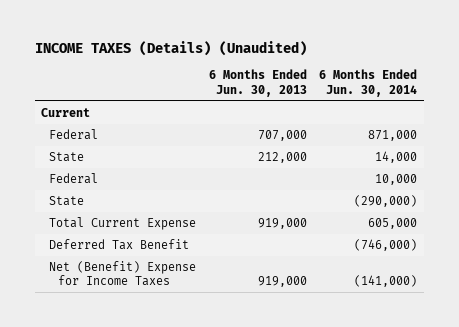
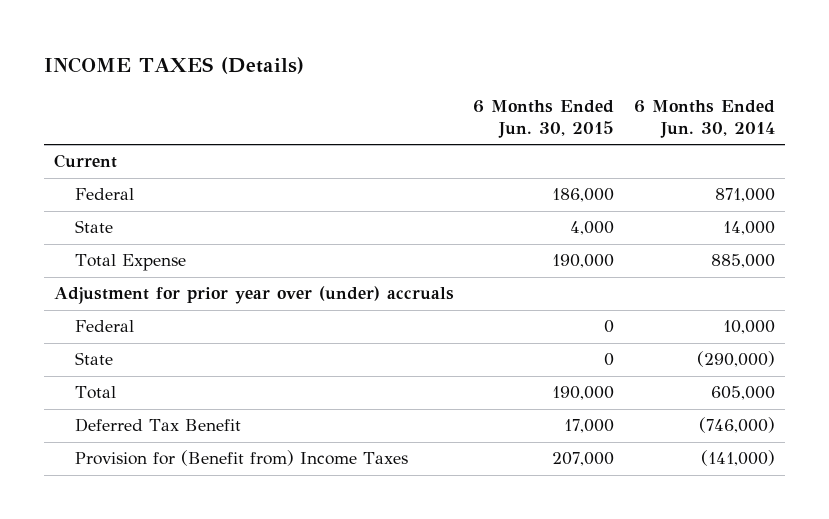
[34,40,307,56] INCOME TAXES (Details) (Unaudited) -> [44,56,305,74] INCOME TAXES (Details)
[208,69,307,97] 6 Months Ended Jun. 30, 2013 -> none
none -> [473,99,615,138] 6 Months Ended Jun. 30, 2015
none -> [74,254,186,272] Total Expense
none -> [53,286,454,305] Adjustment for prior year over (under) accruals
[49,217,197,231] Total Current Expense -> none
none -> [74,386,116,400] Total
[49,261,197,287] Net (Benefit) Expense for Income Taxes -> [74,450,408,467] Provision for (Benefit from) Income Taxes

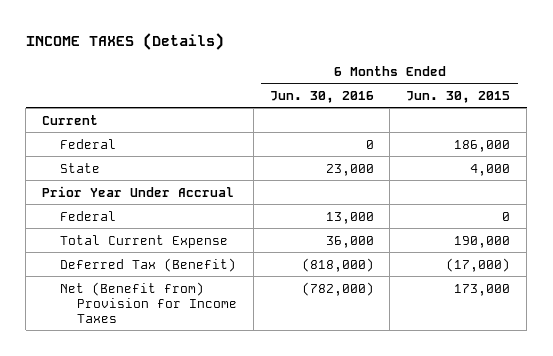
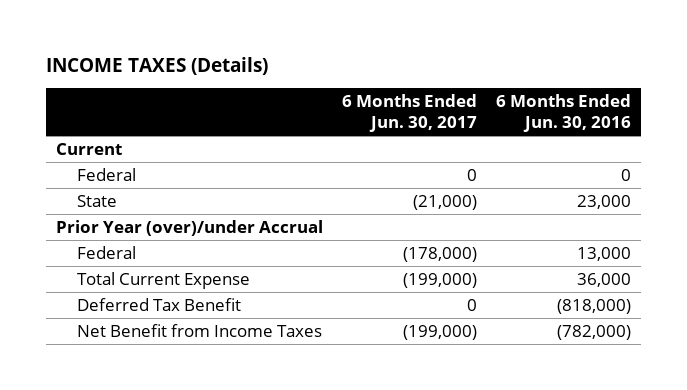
[406,90,511,103] Jun. 30, 2015 -> none
none -> [341,94,477,133] 6 Months Ended Jun. 30, 2017
[42,185,235,197] Prior Year Under Accrual -> [55,219,323,236] Prior Year (over)/under Accrual
[59,257,236,272] Deferred Tax (Benefit) -> [76,297,241,311] Deferred Tax Benefit
[59,281,237,323] Net (Benefit from) Provision for Income Taxes -> [76,323,322,337] Net Benefit from Income Taxes

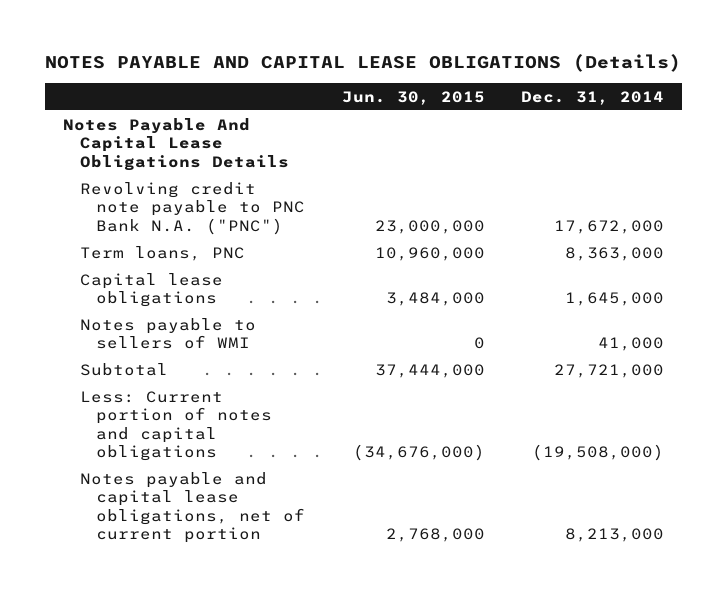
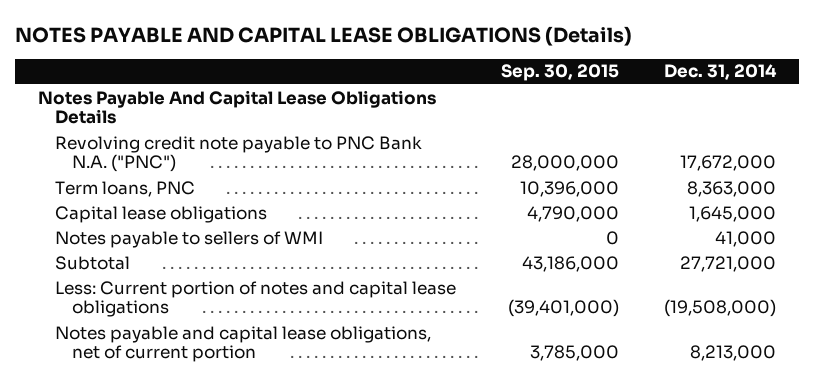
[341,90,485,105] Jun. 30, 2015 -> none
none -> [501,64,620,82] Sep. 30, 2015
[79,390,273,462] Less: Current portion of notes and capital obligations -> [54,280,456,318] Less: Current portion of notes and capital lease obligations

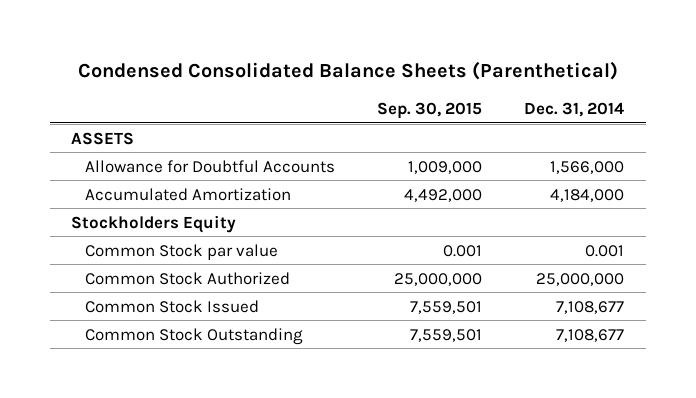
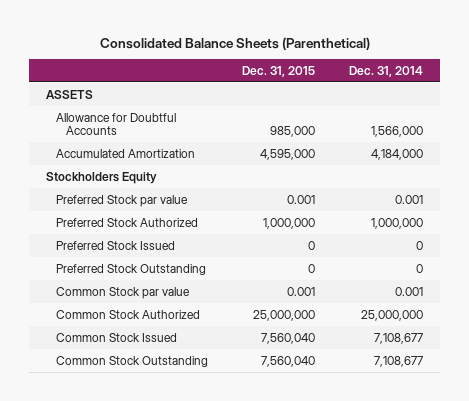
[77,60,618,80] Condensed Consolidated Balance Sheets (Parenthetical) -> [99,36,370,50] Consolidated Balance Sheets (Parenthetical)
[377,101,483,119] Sep. 30, 2015 -> none
none -> [242,66,316,78] Dec. 31, 2015
none -> [56,194,189,207] Preferred Stock par value
none -> [56,217,199,227] Preferred Stock Authorized
none -> [56,240,176,250] Preferred Stock Issued
none -> [56,263,207,275] Preferred Stock Outstanding

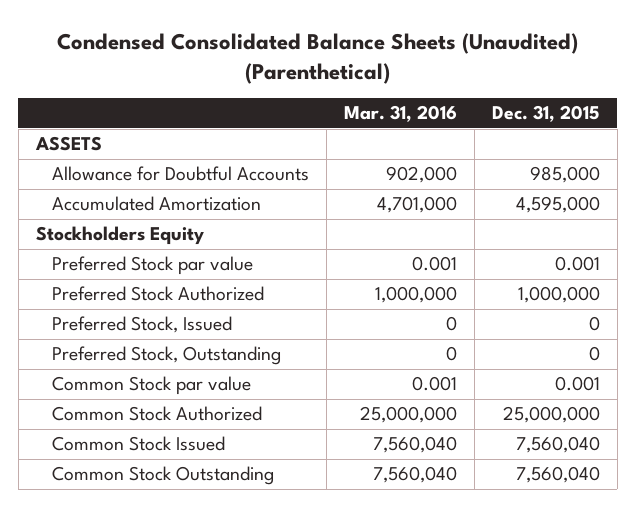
[99,36,370,50] Consolidated Balance Sheets (Parenthetical) -> [56,32,578,84] Condensed Consolidated Balance Sheets (Unaudited) (Parenthetical)
[349,66,424,78] Dec. 31, 2014 -> none
none -> [343,105,457,123] Mar. 31, 2016
[56,240,176,250] Preferred Stock Issued -> [51,316,232,334] Preferred Stock, Issued
[56,263,207,275] Preferred Stock Outstanding -> [51,346,281,366] Preferred Stock, Outstanding

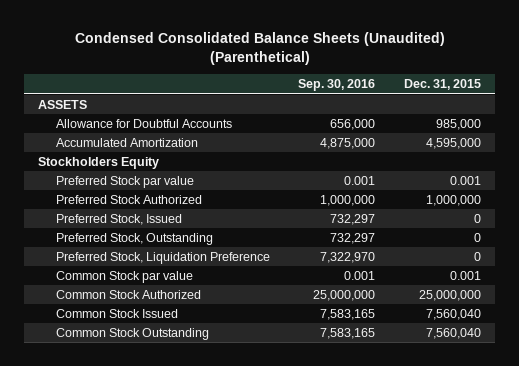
[343,105,457,123] Mar. 31, 2016 -> none
none -> [298,79,376,92] Sep. 30, 2016
none -> [55,251,270,264] Preferred Stock, Liquidation Preference

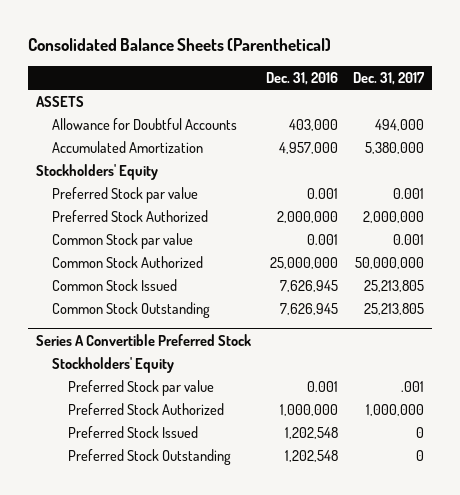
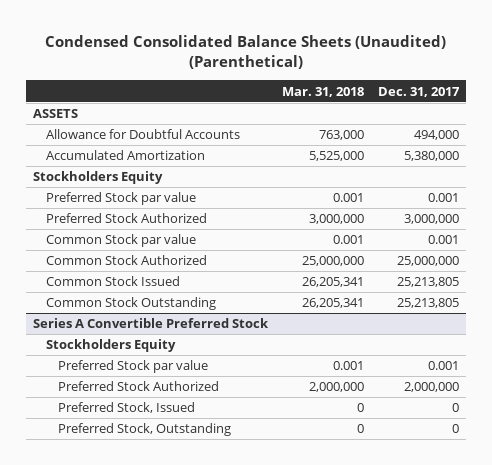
[28,38,332,52] Consolidated Balance Sheets (Parenthetical) -> [44,34,446,70] Condensed Consolidated Balance Sheets (Unaudited) (Parenthetical)
[266,71,339,85] Dec. 31, 2016 -> none
none -> [281,86,364,97] Mar. 31, 2018
[35,164,158,181] Stockholders' Equity -> [33,171,164,185] Stockholders Equity
[363,211,425,224] 2,000,000 -> [403,214,459,225] 3,000,000
[355,257,425,270] 50,000,000 -> [396,256,459,267] 25,000,000
[51,357,174,374] Stockholders' Equity -> [45,339,176,353] Stockholders Equity
[401,381,425,393] .001 -> [427,361,459,371] 0.001
[366,404,425,417] 1,000,000 -> [403,382,459,393] 2,000,000
[68,426,199,439] Preferred Stock Issued -> [58,402,196,414] Preferred Stock, Issued
[68,449,232,466] Preferred Stock Outstanding -> [58,423,232,437] Preferred Stock, Outstanding

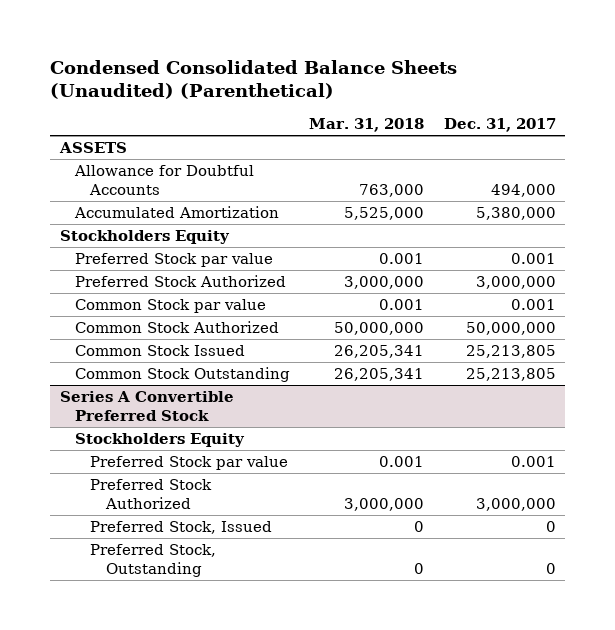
[301,256,364,267] 25,000,000 -> [334,322,425,336] 50,000,000
[396,256,459,267] 25,000,000 -> [465,322,556,336] 50,000,000
[308,382,364,393] 2,000,000 -> [344,497,425,511] 3,000,000
[403,382,459,393] 2,000,000 -> [475,497,556,511] 3,000,000

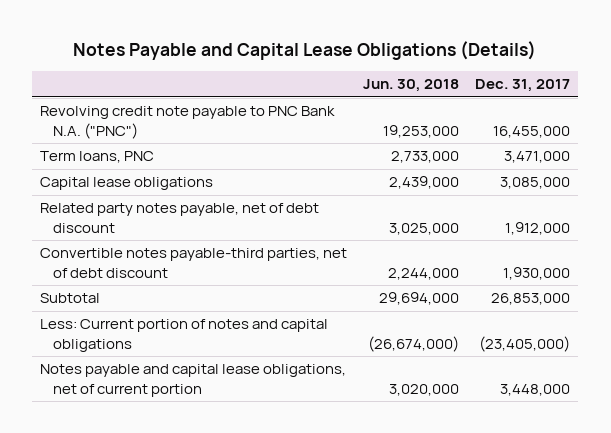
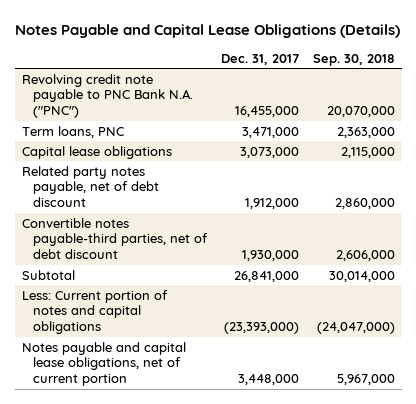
[363,79,460,93] Jun. 30, 2018 -> none
none -> [312,53,395,66] Sep. 30, 2018
[500,177,571,190] 3,085,000 -> [240,146,300,158] 3,073,000
[491,293,571,306] 26,853,000 -> [234,270,300,282] 26,841,000
[479,335,571,352] (23,405,000) -> [224,321,300,334] (23,393,000)

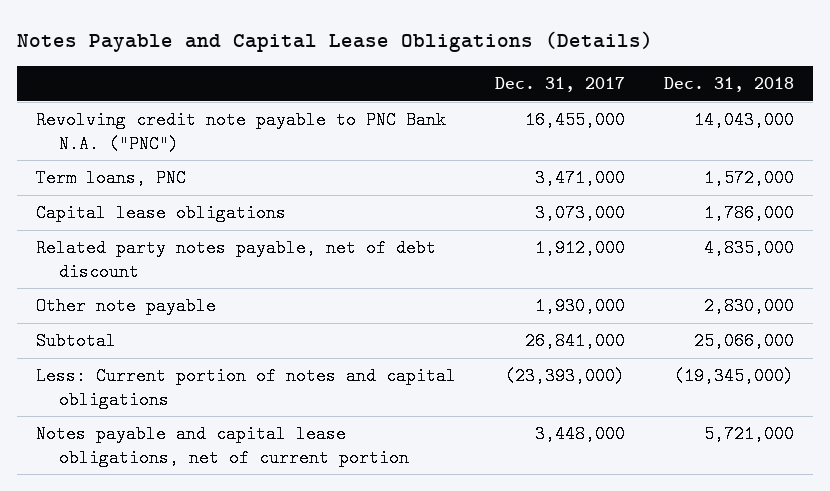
[312,53,395,66] Sep. 30, 2018 -> none
none -> [663,76,794,92] Dec. 31, 2018
[21,217,209,259] Convertible notes payable-third parties, net of debt discount -> [36,297,217,316] Other note payable

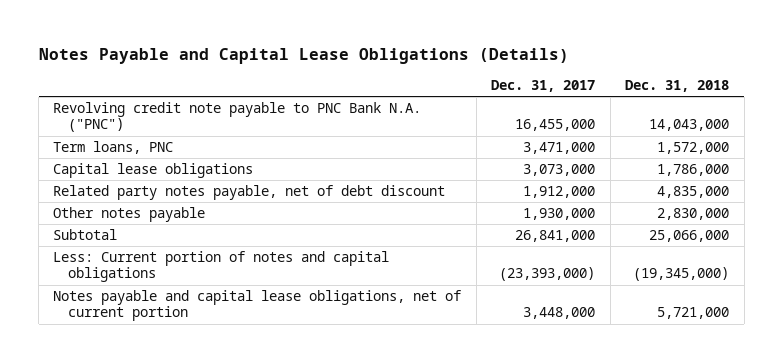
[36,297,217,316] Other note payable -> [53,207,206,223] Other notes payable

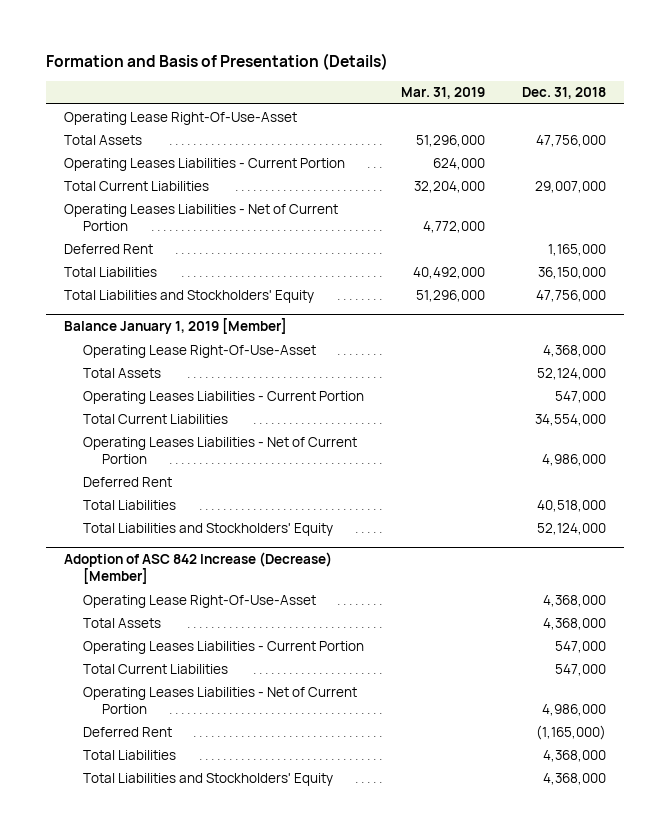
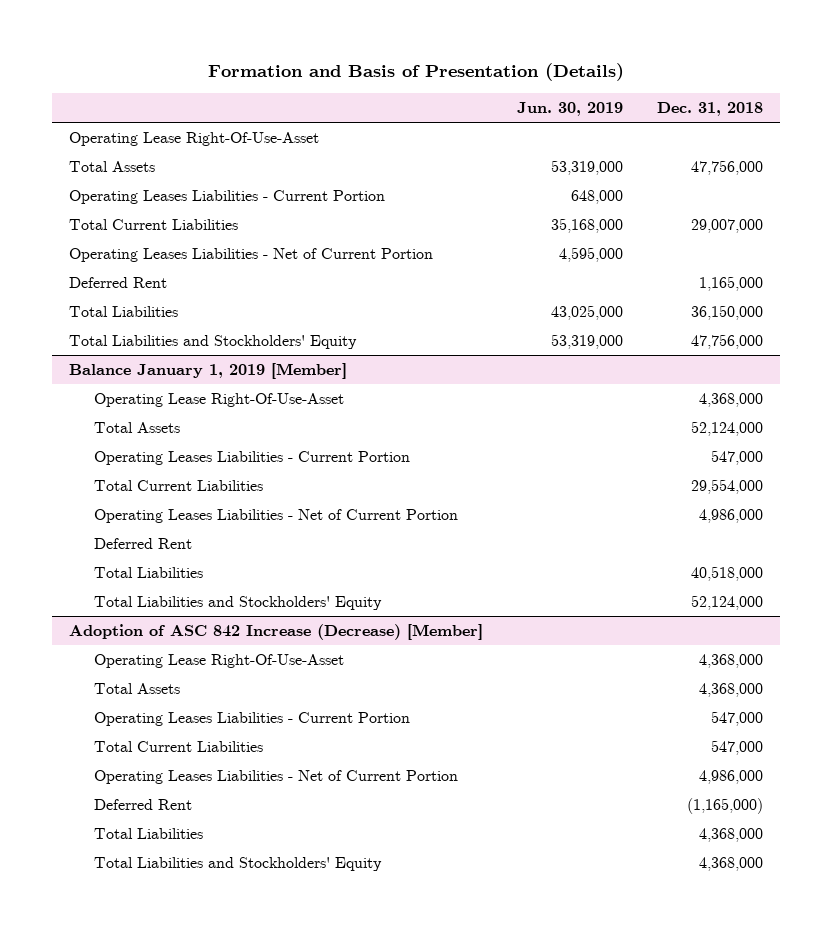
[400,87,485,100] Mar. 31, 2019 -> none
none -> [516,101,623,116] Jun. 30, 2019
[534,413,606,426] 34,554,000 -> [690,479,763,495] 29,554,000

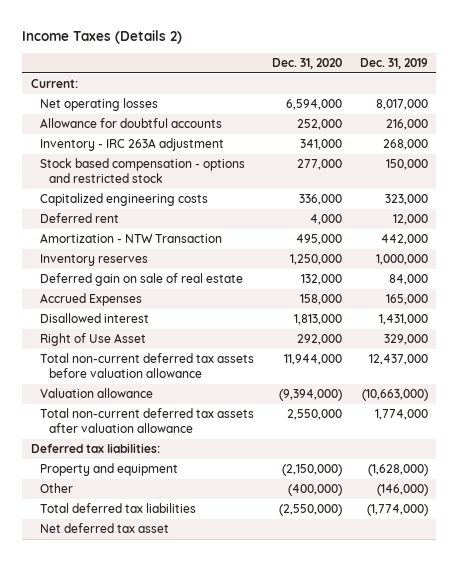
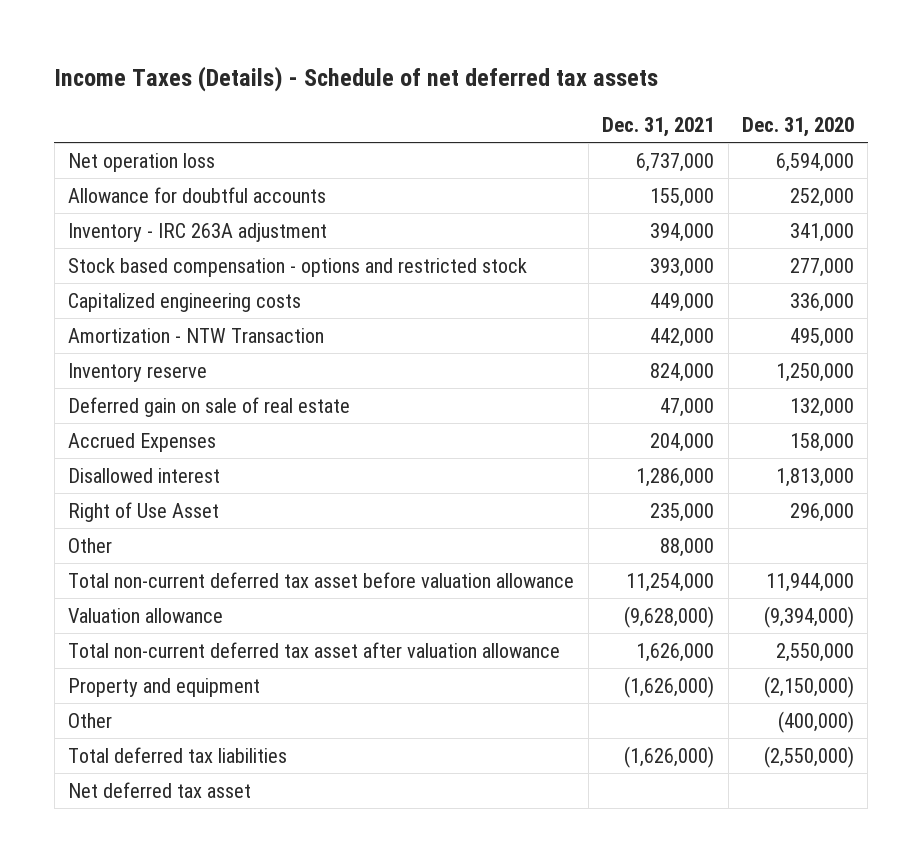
[22,29,183,44] Income Taxes (Details 2) -> [54,66,659,93] Income Taxes (Details) - Schedule of net deferred tax assets
[359,58,428,70] Dec. 31, 2019 -> none
none -> [602,117,715,138] Dec. 31, 2021
[31,79,79,89] Current: -> none
[40,98,159,112] Net operating losses -> [68,153,216,173] Net operation loss
[40,213,120,224] Deferred rent -> none
[40,254,149,267] Inventory reserves -> [68,363,208,383] Inventory reserve
[296,334,342,346] 292,000 -> [790,503,855,523] 296,000
none -> [68,538,113,554] Other
[40,353,255,379] Total non-current deferred tax assets before valuation allowance -> [68,572,575,589] Total non-current deferred tax asset before valuation allowance
[31,443,161,454] Deferred tax liabilities: -> none
[40,408,255,434] Total non-current deferred tax assets after valuation allowance -> [68,642,561,659] Total non-current deferred tax asset after valuation allowance

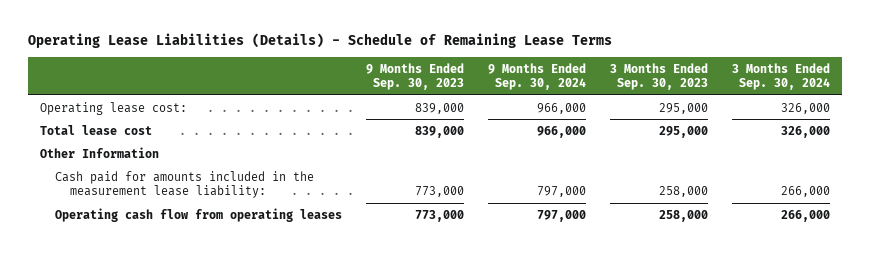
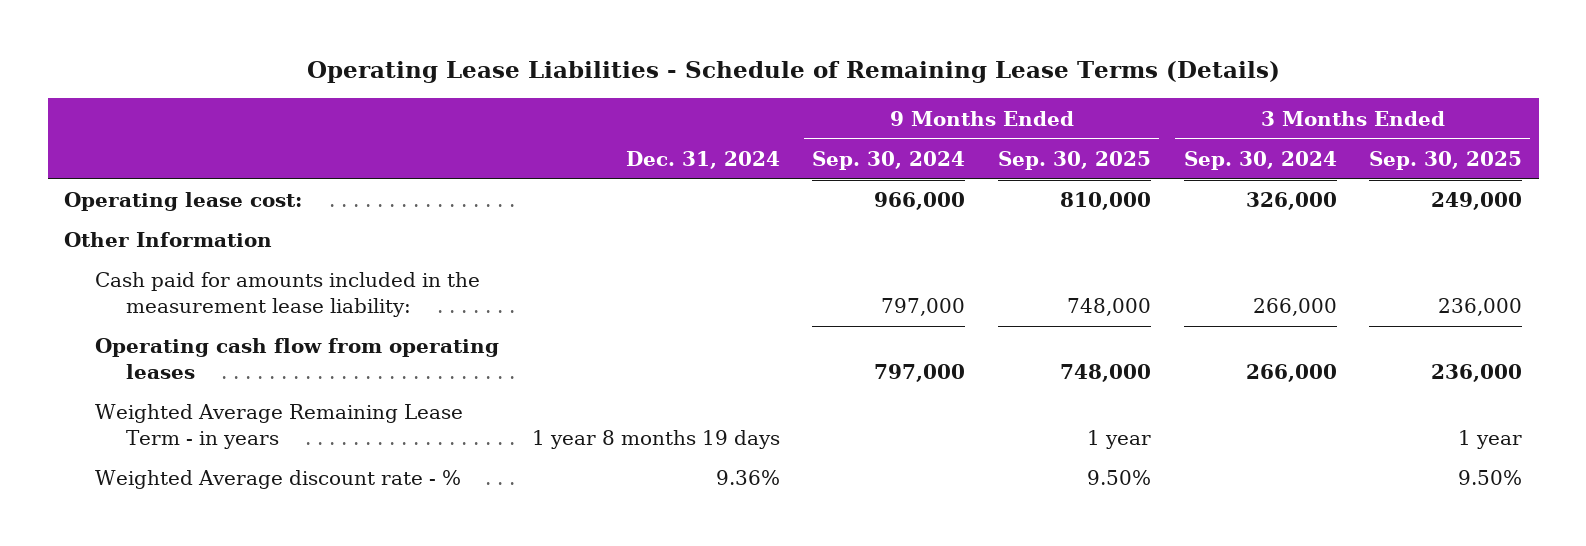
[27,33,612,49] Operating Lease Liabilities (Details) - Schedule of Remaining Lease Terms -> [307,61,1281,84] Operating Lease Liabilities - Schedule of Remaining Lease Terms (Details)
[365,62,464,91] 9 Months Ended Sep. 30, 2023 -> none
[609,62,708,91] 3 Months Ended Sep. 30, 2023 -> none
none -> [625,150,780,169] Dec. 31, 2024
none -> [997,150,1151,170] Sep. 30, 2025
none -> [1369,150,1523,170] Sep. 30, 2025
[39,124,152,135] Total lease cost -> none
none -> [94,404,463,449] Weighted Average Remaining Lease Term - in years
none -> [94,470,461,490] Weighted Average discount rate - %

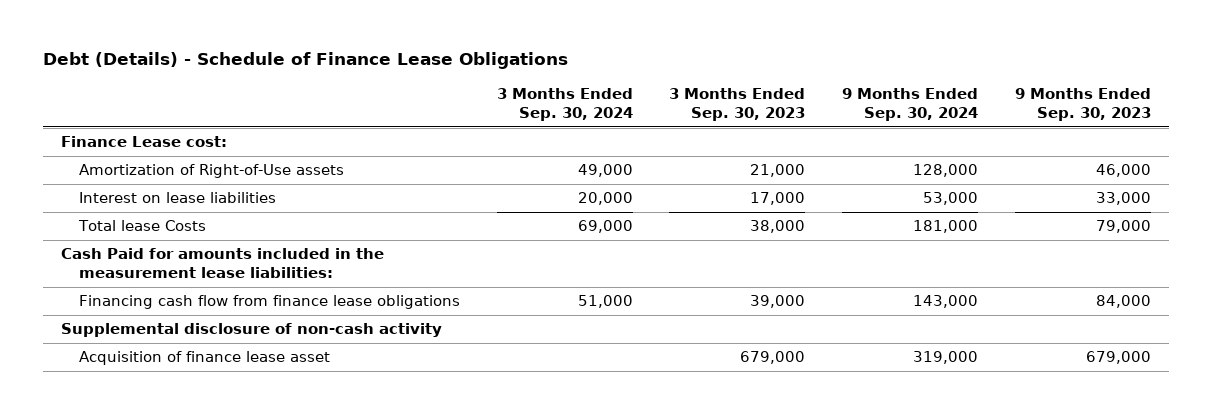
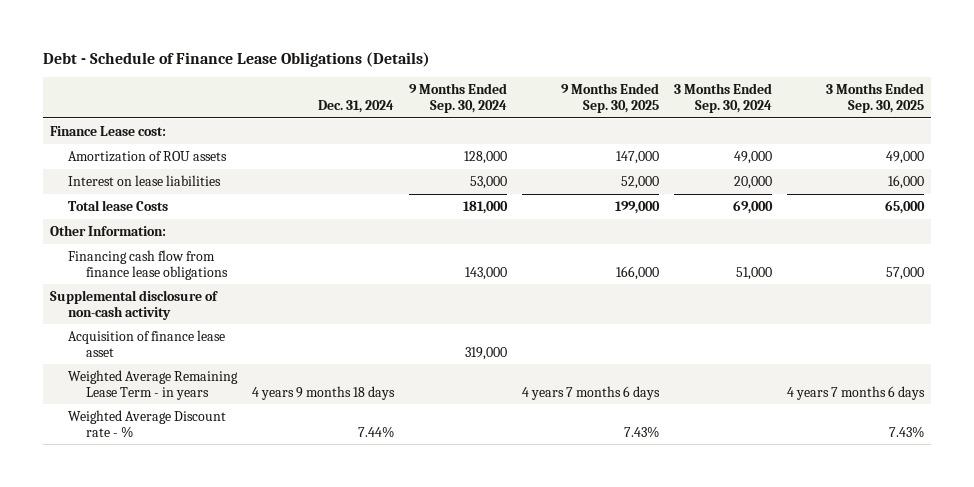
[42,52,568,70] Debt (Details) - Schedule of Finance Lease Obligations -> [42,51,430,67] Debt - Schedule of Finance Lease Obligations (Details)
[669,88,806,122] 3 Months Ended Sep. 30, 2023 -> none
[1014,88,1151,122] 9 Months Ended Sep. 30, 2023 -> none
none -> [317,99,394,113] Dec. 31, 2024
none -> [560,83,659,113] 9 Months Ended Sep. 30, 2025
none -> [825,83,924,113] 3 Months Ended Sep. 30, 2025
[79,164,345,179] Amortization of Right-of-Use assets -> [67,151,227,163] Amortization of ROU assets
[60,248,384,279] Cash Paid for amounts included in the measurement lease liabilities: -> none
none -> [50,225,167,237] Other Information:
none -> [67,370,238,400] Weighted Average Remaining Lease Term - in years
none -> [67,410,226,438] Weighted Average Discount rate - %

